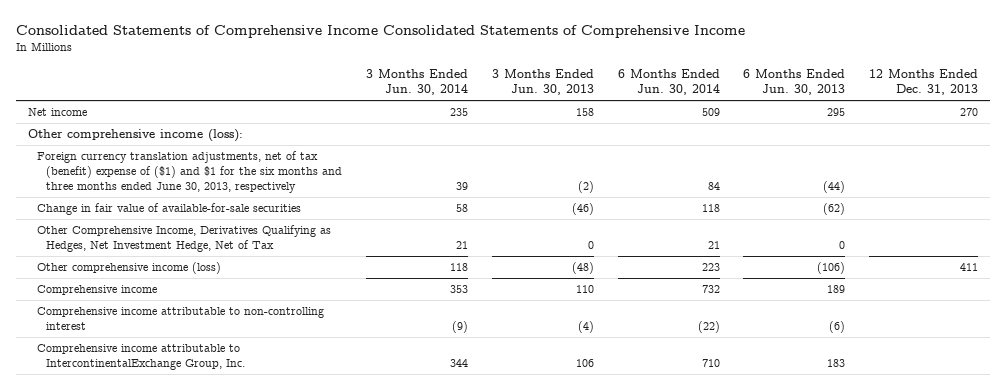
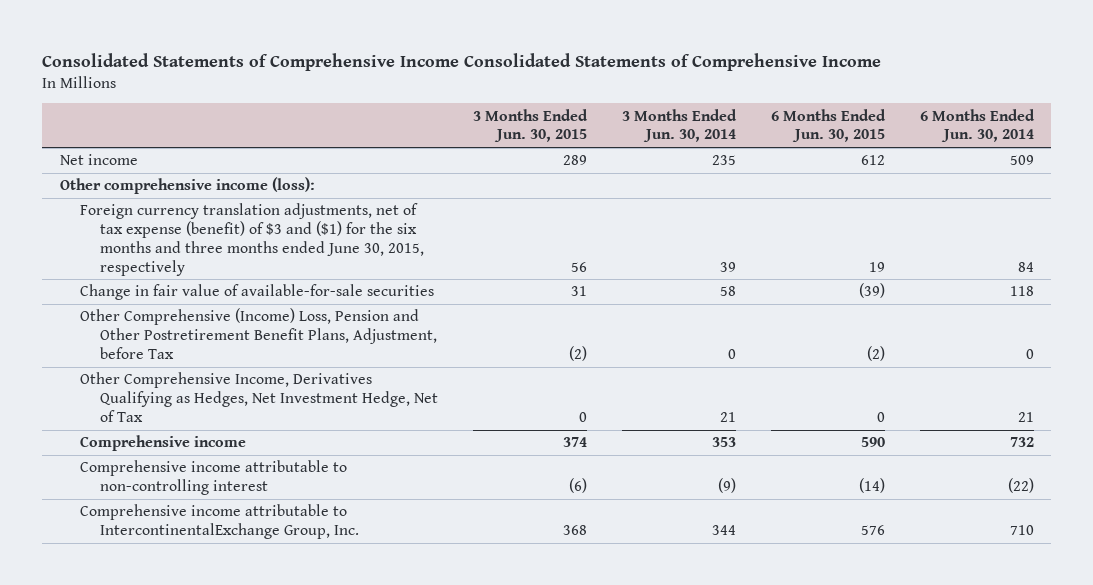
[491,69,594,96] 3 Months Ended Jun. 30, 2013 -> none
[743,69,846,96] 6 Months Ended Jun. 30, 2013 -> none
[869,69,979,96] 12 Months Ended Dec. 31, 2013 -> none
none -> [473,108,589,143] 3 Months Ended Jun. 30, 2015
none -> [770,108,886,143] 6 Months Ended Jun. 30, 2015
[36,151,342,194] Foreign currency translation adjustments, net of tax (benefit) expense of ($1) and $1 for the six months and three months ended June 30, 2013, respectively -> [80,203,425,276] Foreign currency translation adjustments, net of tax expense (benefit) of $3 and ($1) for the six months and three months ended June 30, 2015, respectively
none -> [80,308,438,359] Other Comprehensive (Income) Loss, Pension and Other Postretirement Benefit Plans, Adjustment, before Tax
[36,262,221,275] Other comprehensive income (loss) -> none

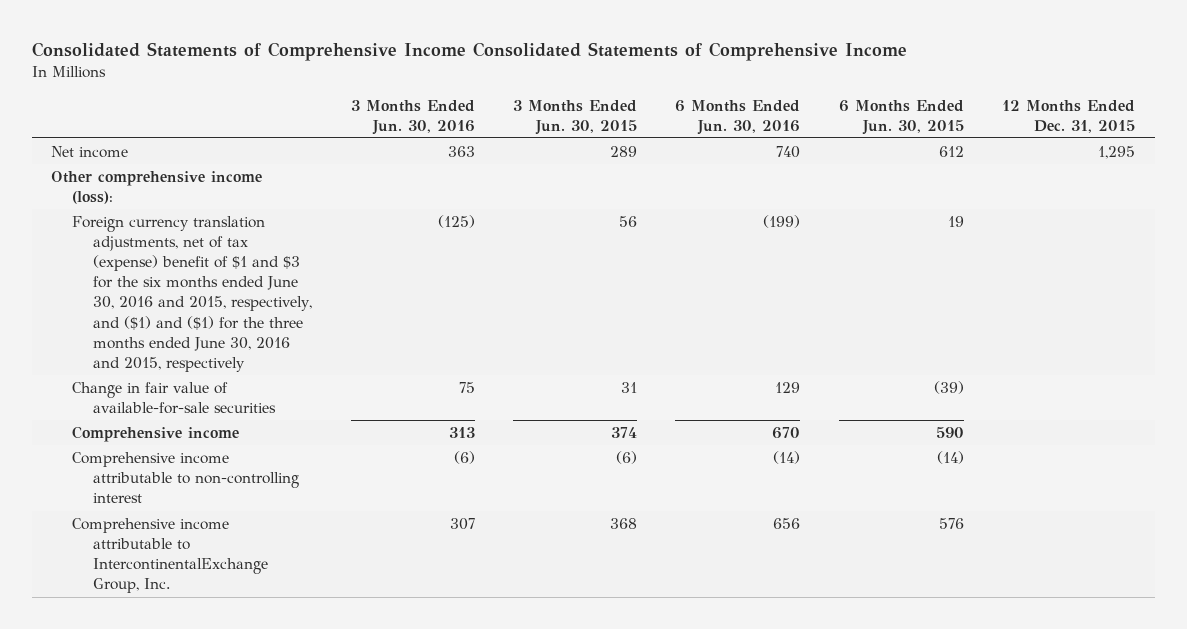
[622,108,738,143] 3 Months Ended Jun. 30, 2014 -> none
[919,108,1035,143] 6 Months Ended Jun. 30, 2014 -> none
none -> [350,99,475,135] 3 Months Ended Jun. 30, 2016
none -> [675,99,801,135] 6 Months Ended Jun. 30, 2016
none -> [1002,99,1136,133] 12 Months Ended Dec. 31, 2015
[80,203,425,276] Foreign currency translation adjustments, net of tax expense (benefit) of $3 and ($1) for the six months and three months ended June 30, 2015, respectively -> [72,215,313,372] Foreign currency translation adjustments, net of tax (expense) benefit of $1 and $3 for the six months ended June 30, 2016 and 2015, respectively, and ($1) and ($1) for the three months ended June 30, 2016 and 2015, respectively
[80,308,438,359] Other Comprehensive (Income) Loss, Pension and Other Postretirement Benefit Plans, Adjustment, before Tax -> none
[80,372,439,422] Other Comprehensive Income, Derivatives Qualifying as Hedges, Net Investment Hedge, Net of Tax -> none

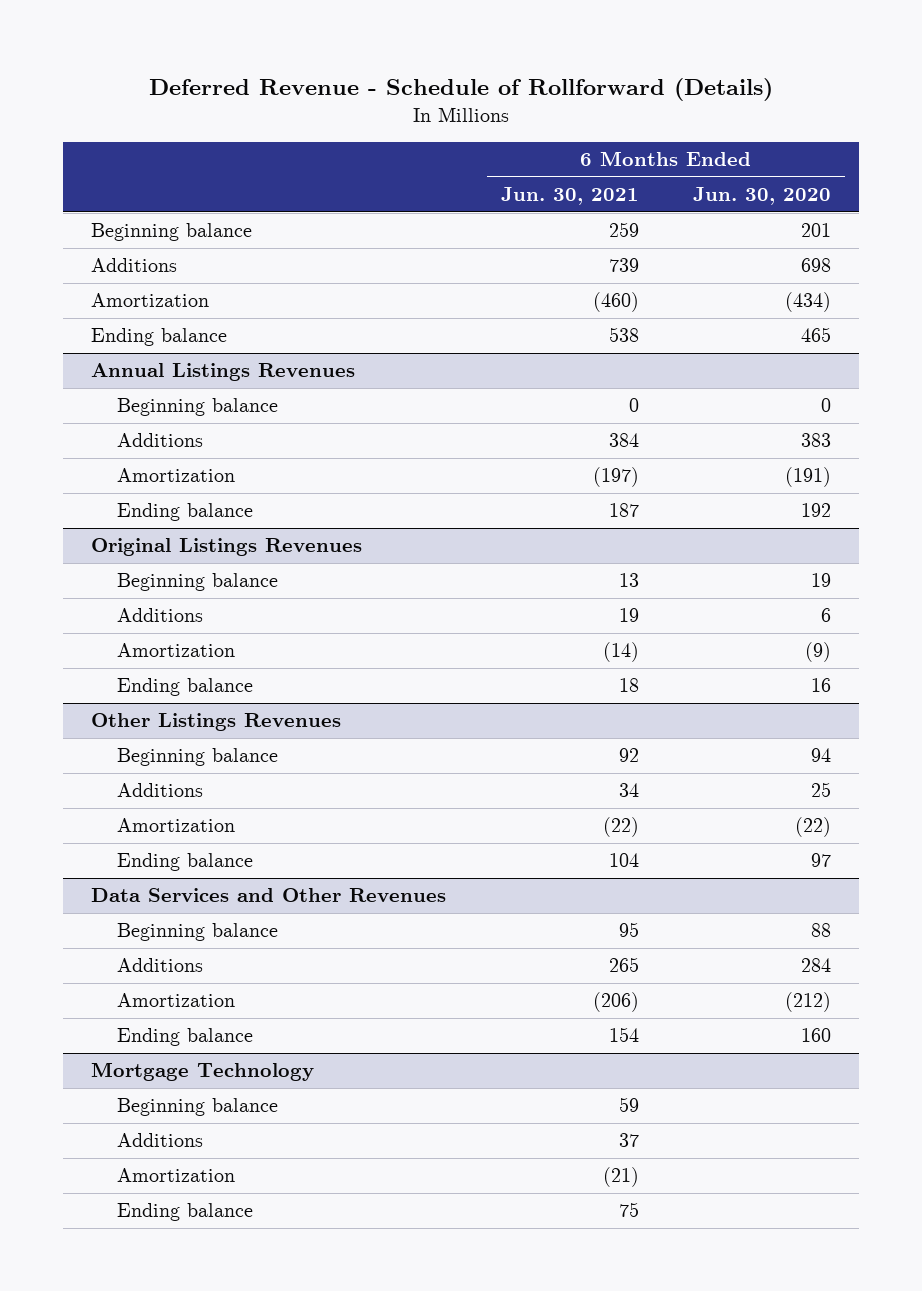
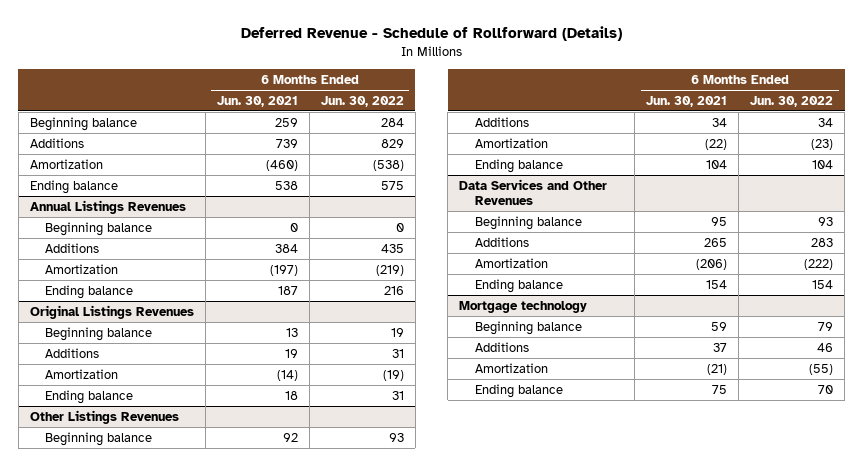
[693,187,832,206] Jun. 30, 2020 -> none
none -> [320,95,404,107] Jun. 30, 2022
[90,1062,314,1082] Mortgage Technology -> [459,300,588,313] Mortgage technology

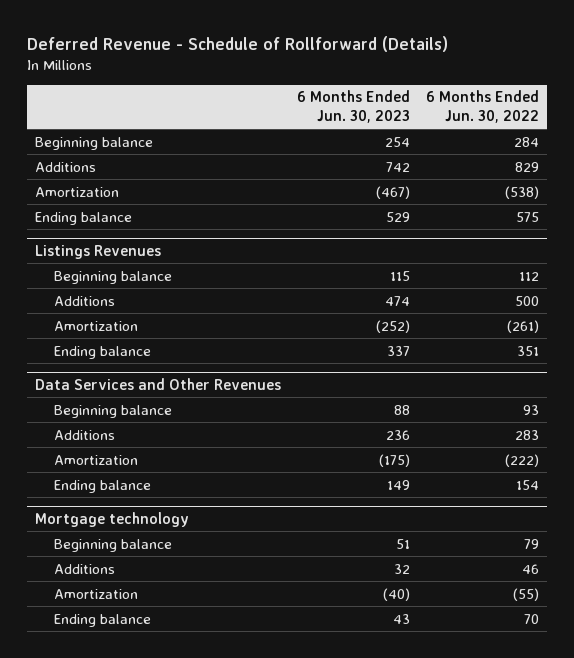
[216,95,298,107] Jun. 30, 2021 -> none
none -> [296,90,410,123] 6 Months Ended Jun. 30, 2023
[29,304,194,319] Original Listings Revenues -> none
[45,326,153,341] Beginning balance -> none
[45,347,100,358] Additions -> none
[45,368,119,379] Amortization -> none
[45,389,134,404] Ending balance -> none
[29,409,179,424] Other Listings Revenues -> none
[45,431,153,446] Beginning balance -> none
[475,116,530,127] Additions -> none
[475,137,549,148] Amortization -> none
[475,158,564,173] Ending balance -> none
[29,199,186,214] Annual Listings Revenues -> [34,244,161,259] Listings Revenues
[395,222,404,232] 0 -> [519,271,540,281] 112
[380,243,404,253] 435 -> [515,295,540,306] 500
[375,264,404,276] (219) -> [507,319,540,333] (261)
[383,285,404,295] 216 -> [517,345,540,356] 351

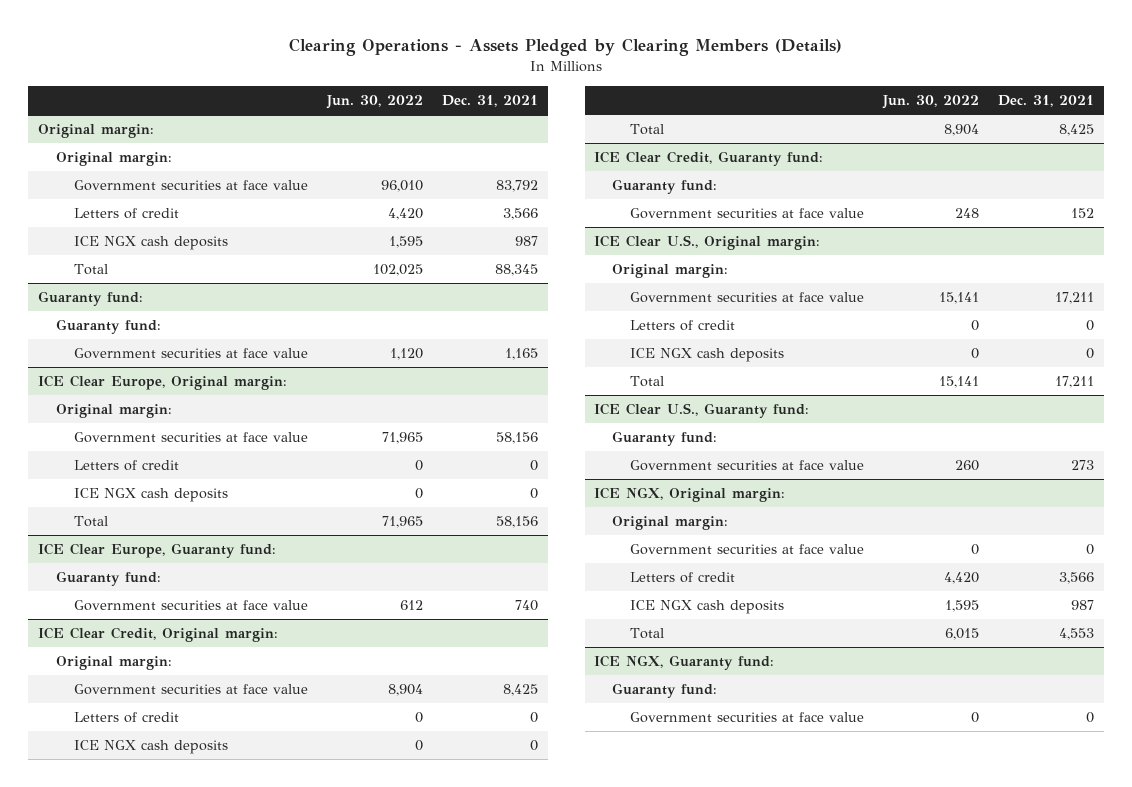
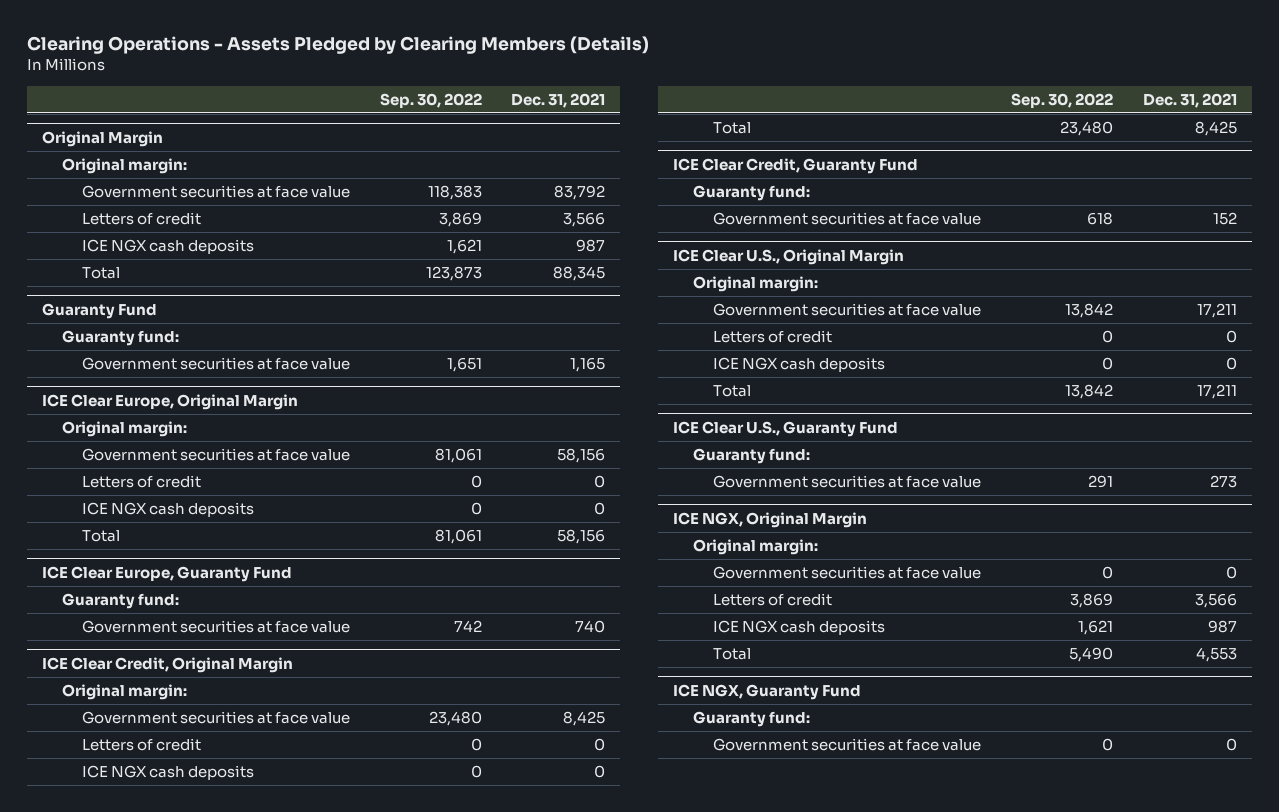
[325,94,423,109] Jun. 30, 2022 -> none
none -> [379,92,482,108] Sep. 30, 2022
[37,124,154,139] Original margin: -> [41,130,163,147] Original Margin
[37,291,143,307] Guaranty fund: -> [41,302,157,319] Guaranty Fund
[37,375,287,391] ICE Clear Europe, Original margin: -> [41,393,298,410] ICE Clear Europe, Original Margin
[37,543,276,559] ICE Clear Europe, Guaranty fund: -> [41,565,292,582] ICE Clear Europe, Guaranty Fund
[37,627,278,643] ICE Clear Credit, Original margin: -> [41,656,293,673] ICE Clear Credit, Original Margin
[594,151,824,167] ICE Clear Credit, Guaranty fund: -> [673,157,919,174] ICE Clear Credit, Guaranty Fund
[594,235,821,251] ICE Clear U.S., Original margin: -> [673,248,905,265] ICE Clear U.S., Original Margin
[594,403,810,419] ICE Clear U.S., Guaranty fund: -> [673,420,899,437] ICE Clear U.S., Guaranty Fund
[594,487,786,503] ICE NGX, Original margin: -> [673,511,868,528] ICE NGX, Original Margin
[594,655,775,671] ICE NGX, Guaranty fund: -> [673,683,862,700] ICE NGX, Guaranty Fund

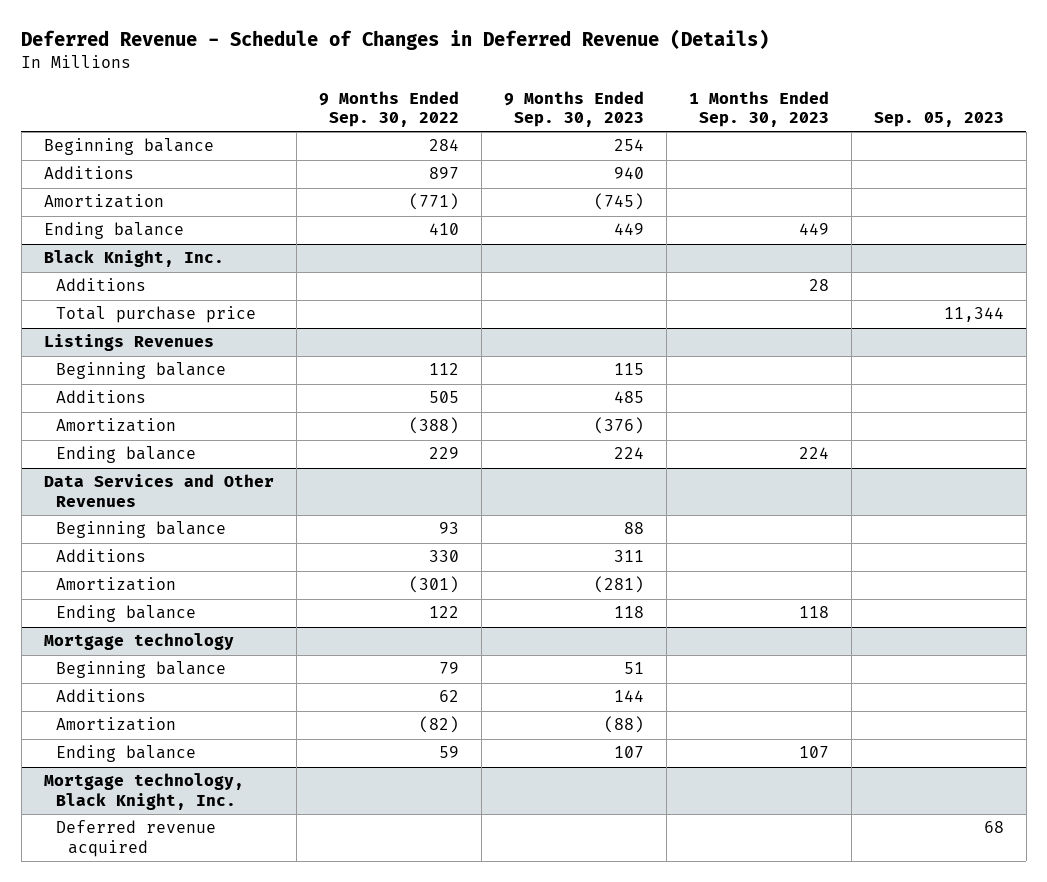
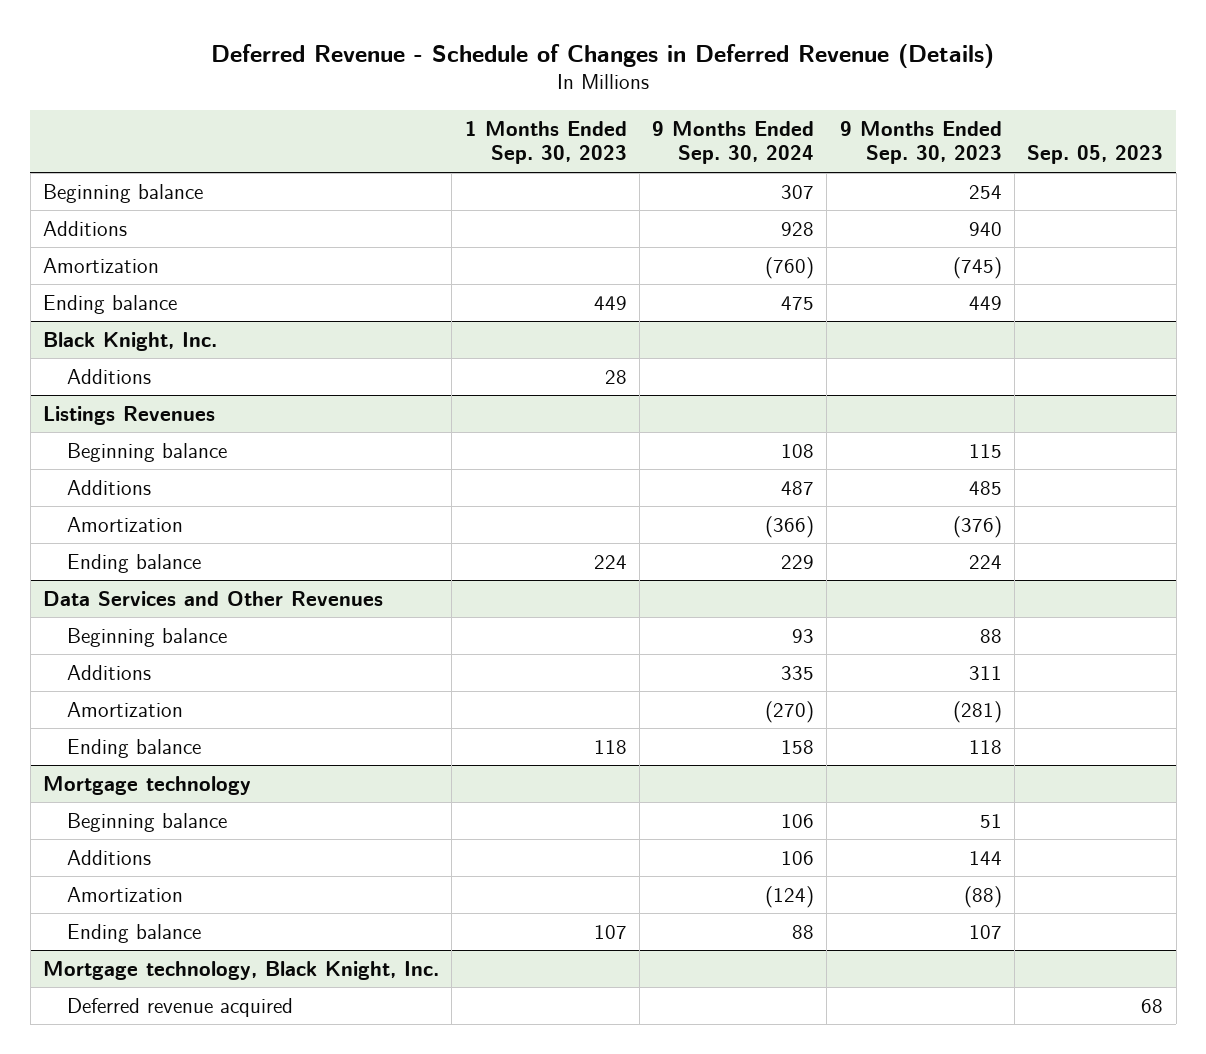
[318,90,459,128] 9 Months Ended Sep. 30, 2022 -> none
none -> [652,120,815,165] 9 Months Ended Sep. 30, 2024
[56,306,257,324] Total purchase price -> none

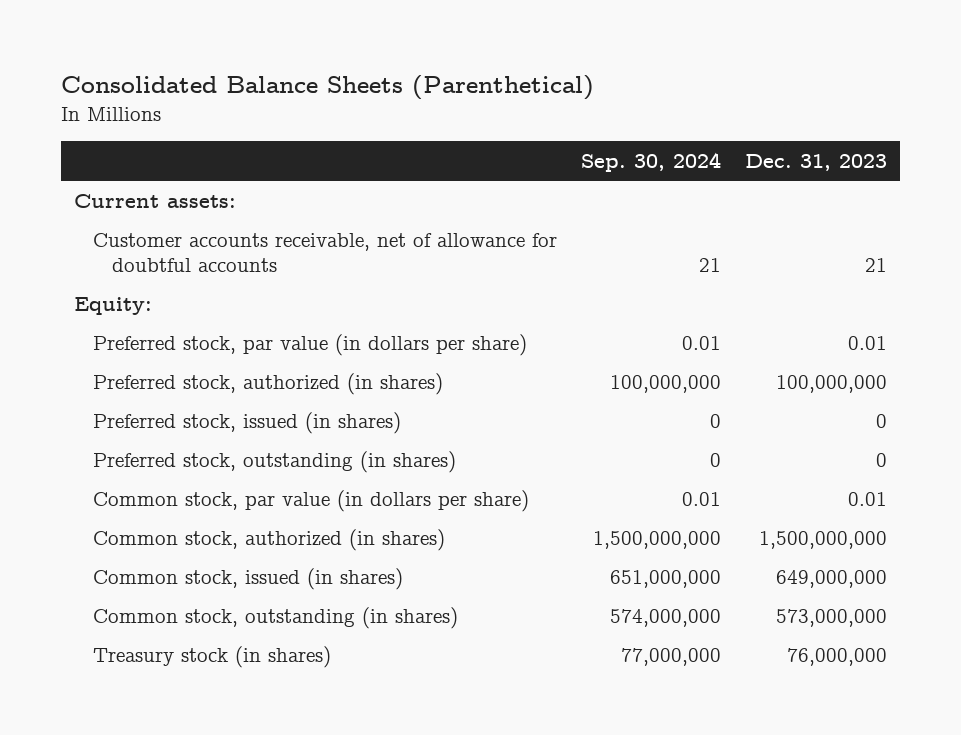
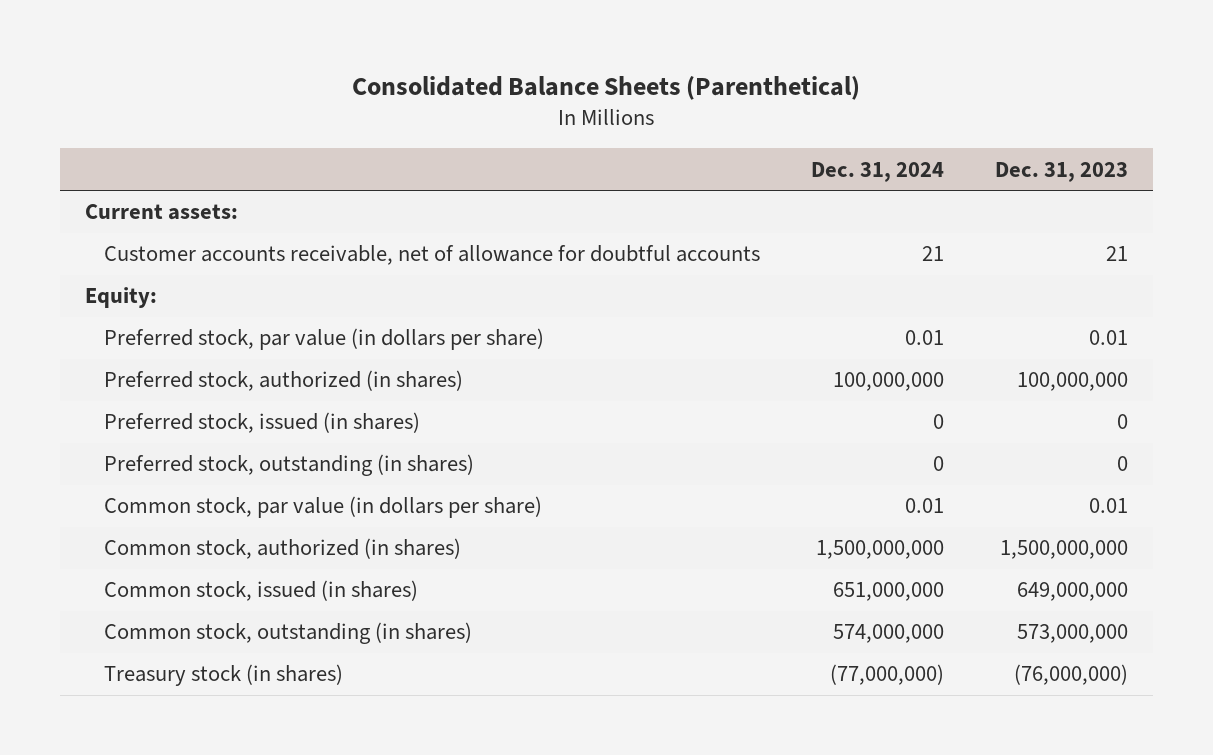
[581,151,722,172] Sep. 30, 2024 -> none
none -> [810,161,944,182] Dec. 31, 2024
[787,647,888,666] 76,000,000 -> [1013,664,1128,686] (76,000,000)

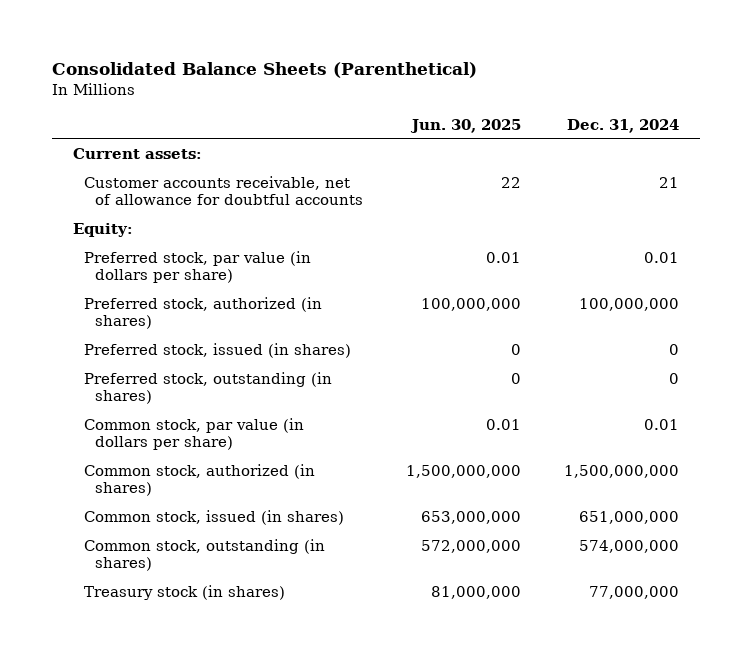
[994,161,1128,182] Dec. 31, 2023 -> none
none -> [409,118,521,133] Jun. 30, 2025
[829,664,944,686] (77,000,000) -> [588,585,679,599] 77,000,000

